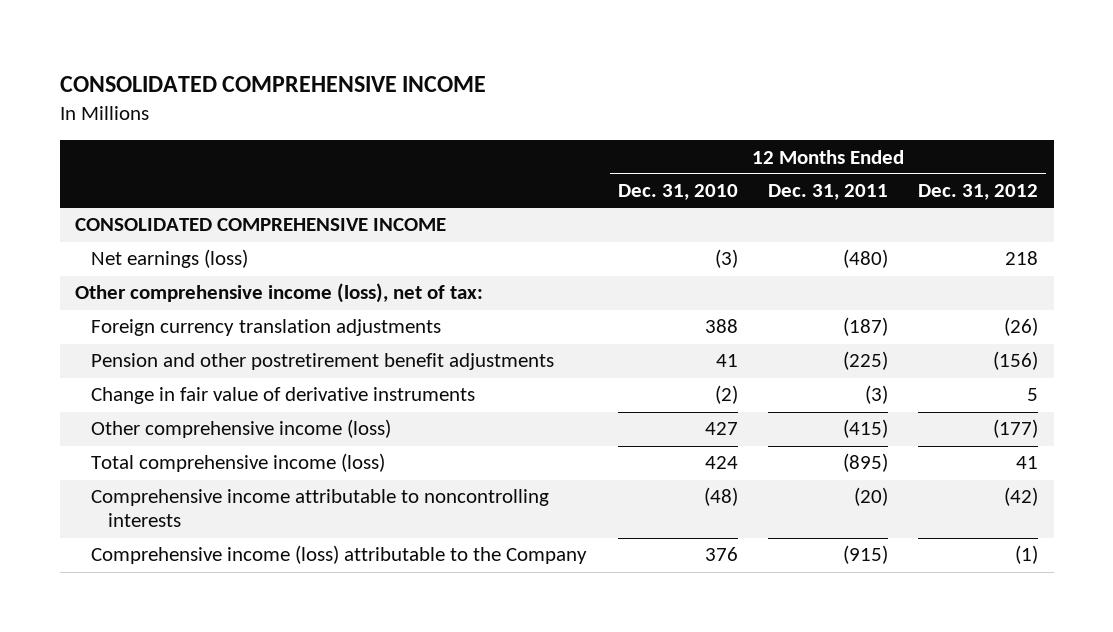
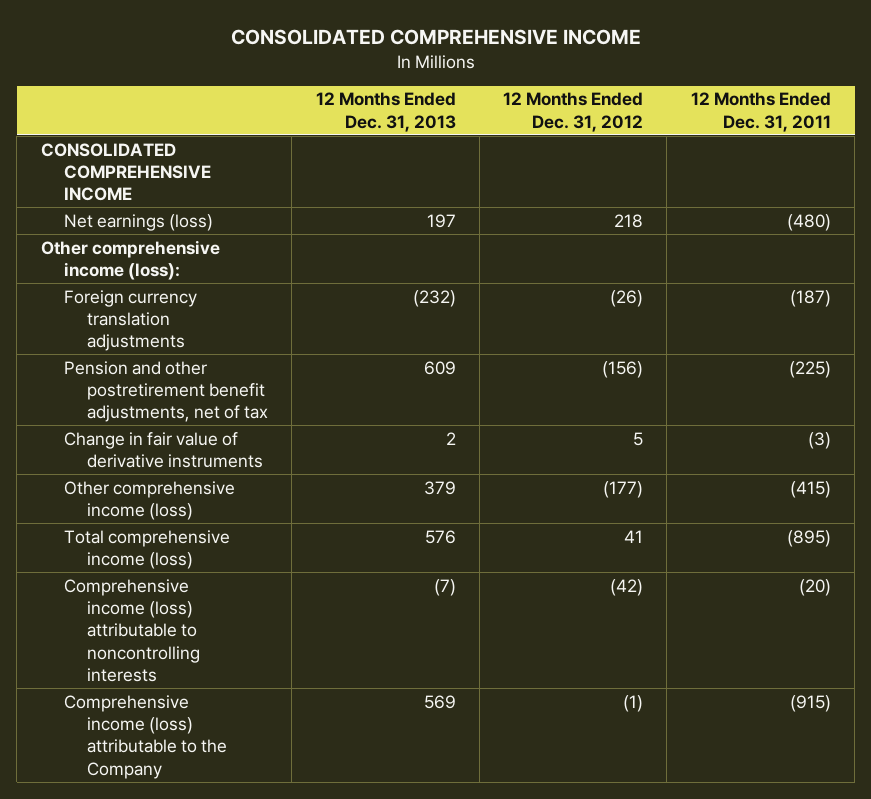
[617,184,738,201] Dec. 31, 2010 -> none
none -> [315,92,456,132] 12 Months Ended Dec. 31, 2013
[75,283,484,304] Other comprehensive income (loss), net of tax: -> [40,239,220,280] Other comprehensive income (loss):
[91,353,555,371] Pension and other postretirement benefit adjustments -> [63,360,268,423] Pension and other postretirement benefit adjustments, net of tax
[91,489,550,528] Comprehensive income attributable to noncontrolling interests -> [63,578,200,682] Comprehensive income (loss) attributable to noncontrolling interests

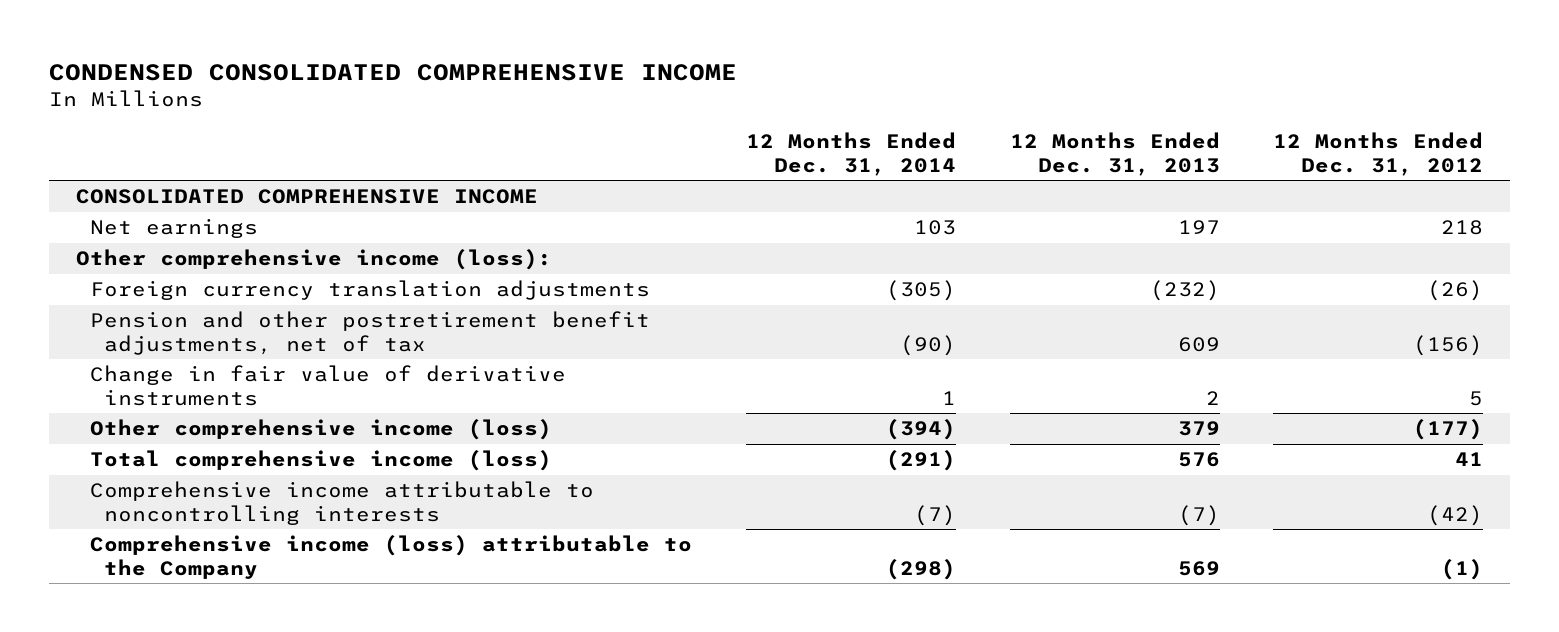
[230,29,641,46] CONSOLIDATED COMPREHENSIVE INCOME -> [49,63,738,81] CONDENSED CONSOLIDATED COMPREHENSIVE INCOME
[690,92,831,132] 12 Months Ended Dec. 31, 2011 -> none
none -> [745,131,956,176] 12 Months Ended Dec. 31, 2014
[63,213,213,231] Net earnings (loss) -> [90,218,259,239] Net earnings
[63,578,200,682] Comprehensive income (loss) attributable to noncontrolling interests -> [90,481,595,525] Comprehensive income attributable to noncontrolling interests

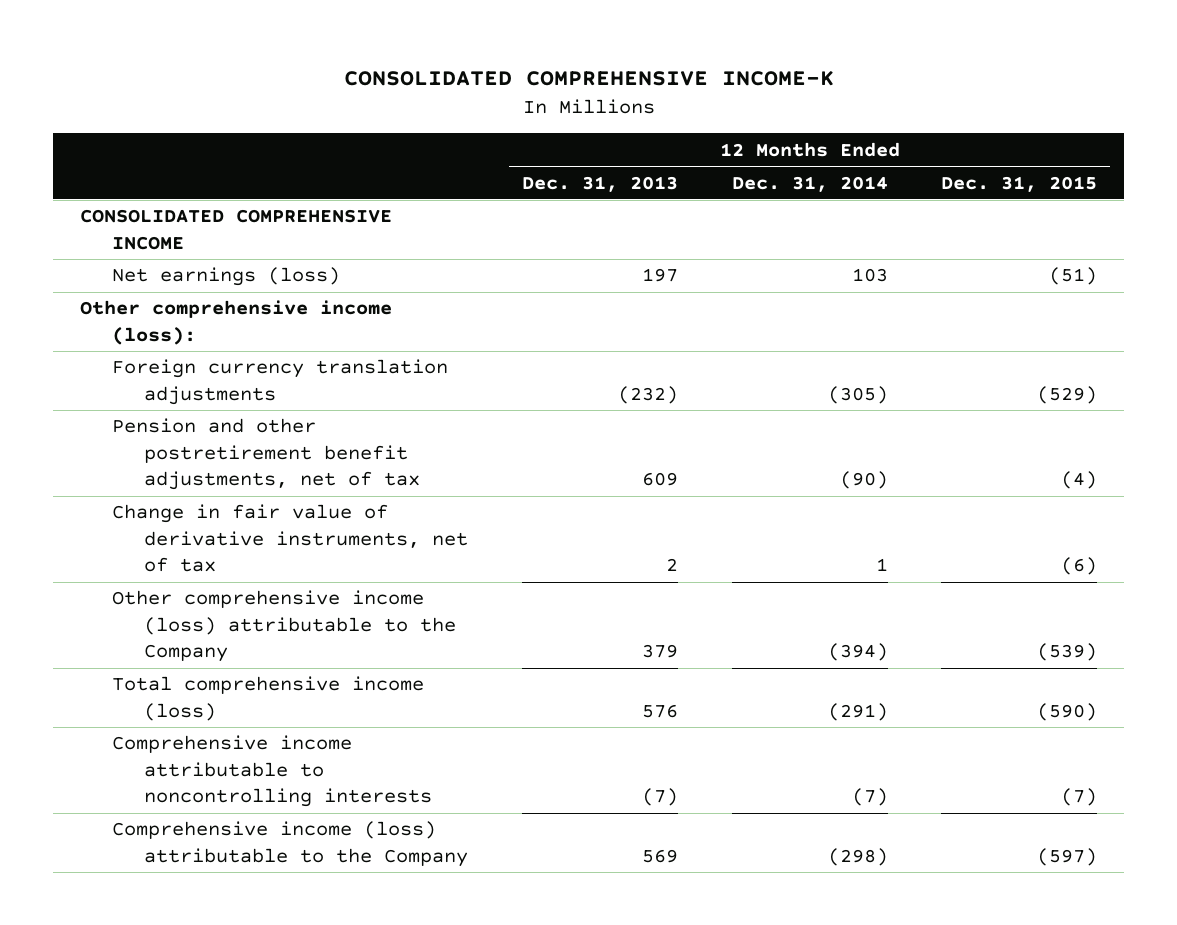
[49,63,738,81] CONDENSED CONSOLIDATED COMPREHENSIVE INCOME -> [343,70,834,87] CONSOLIDATED COMPREHENSIVE INCOME-K
[1273,131,1484,176] 12 Months Ended Dec. 31, 2012 -> none
none -> [941,175,1098,192] Dec. 31, 2015
[90,218,259,239] Net earnings -> [112,267,341,287] Net earnings (loss)
[90,365,567,406] Change in fair value of derivative instruments -> [112,504,469,573] Change in fair value of derivative instruments, net of tax
[90,419,553,441] Other comprehensive income (loss) -> [112,590,457,663] Other comprehensive income (loss) attributable to the Company

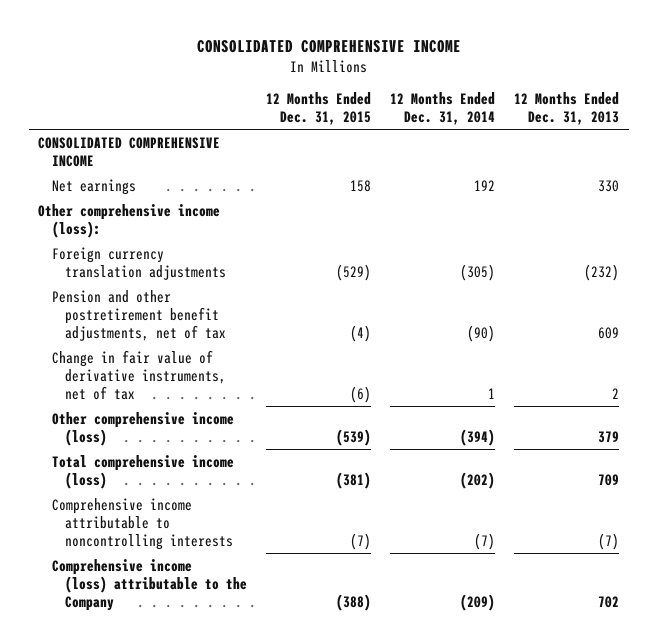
[343,70,834,87] CONSOLIDATED COMPREHENSIVE INCOME-K -> [196,39,461,53] CONSOLIDATED COMPREHENSIVE INCOME
[112,267,341,287] Net earnings (loss) -> [51,178,136,195] Net earnings
[641,268,678,283] 197 -> [598,179,620,192] 330
[851,268,888,283] 103 -> [474,179,496,191] 192
[1049,267,1098,286] (51) -> [349,179,371,192] 158
[112,590,457,663] Other comprehensive income (loss) attributable to the Company -> [51,411,234,446] Other comprehensive income (loss)
[641,703,678,718] 576 -> [598,473,620,486] 709
[827,702,888,721] (291) -> [460,471,496,489] (202)
[1037,702,1098,721] (590) -> [335,471,371,489] (381)
[641,848,678,863] 569 -> [598,596,620,609] 702
[827,847,888,866] (298) -> [460,594,496,612] (209)
[1037,847,1098,866] (597) -> [335,594,371,612] (388)

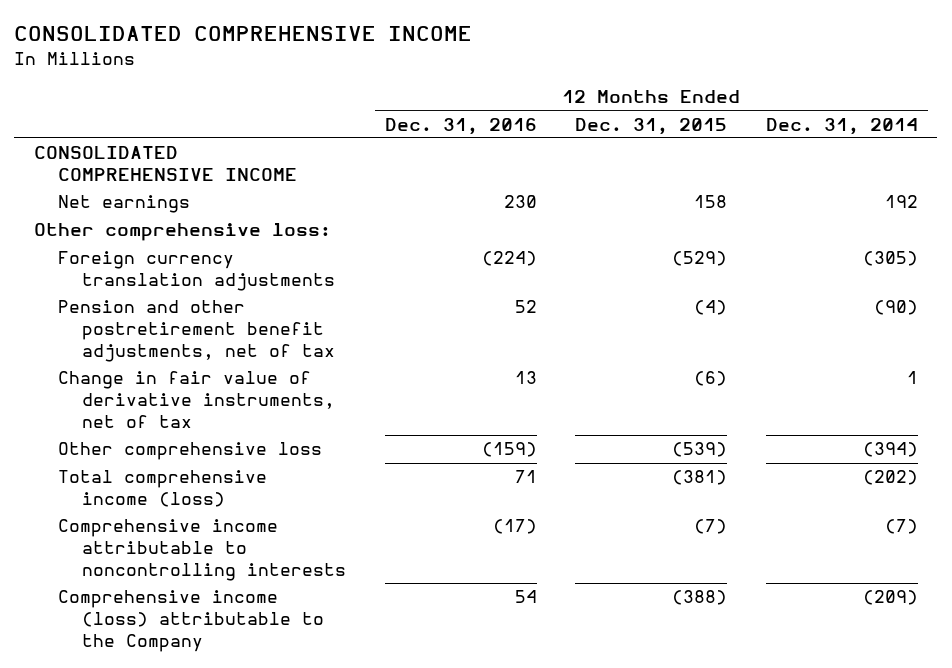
[514,91,620,126] 12 Months Ended Dec. 31, 2013 -> none
none -> [384,117,537,135] Dec. 31, 2016
[38,203,221,238] Other comprehensive income (loss): -> [33,223,331,242] Other comprehensive loss:
[51,411,234,446] Other comprehensive income (loss) -> [57,442,322,461] Other comprehensive loss

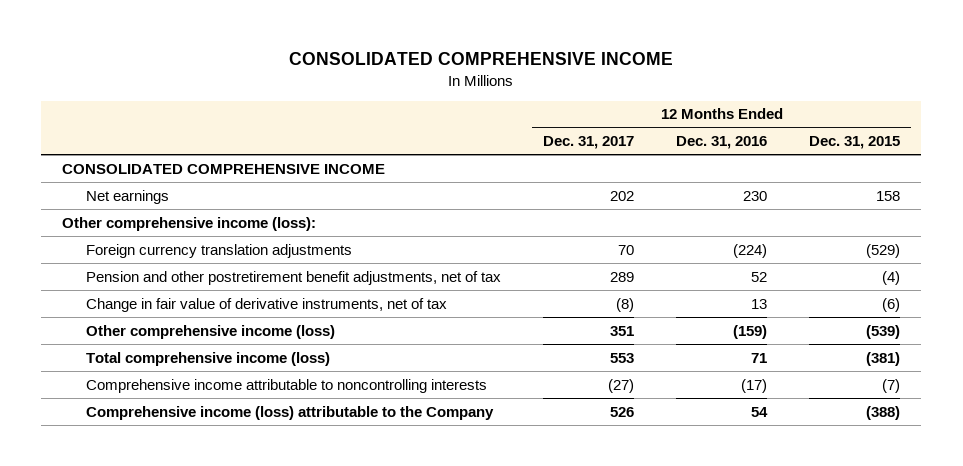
[766,117,919,135] Dec. 31, 2014 -> none
none -> [542,136,634,150] Dec. 31, 2017
[33,223,331,242] Other comprehensive loss: -> [62,216,317,231] Other comprehensive income (loss):
[57,442,322,461] Other comprehensive loss -> [85,324,335,339] Other comprehensive income (loss)

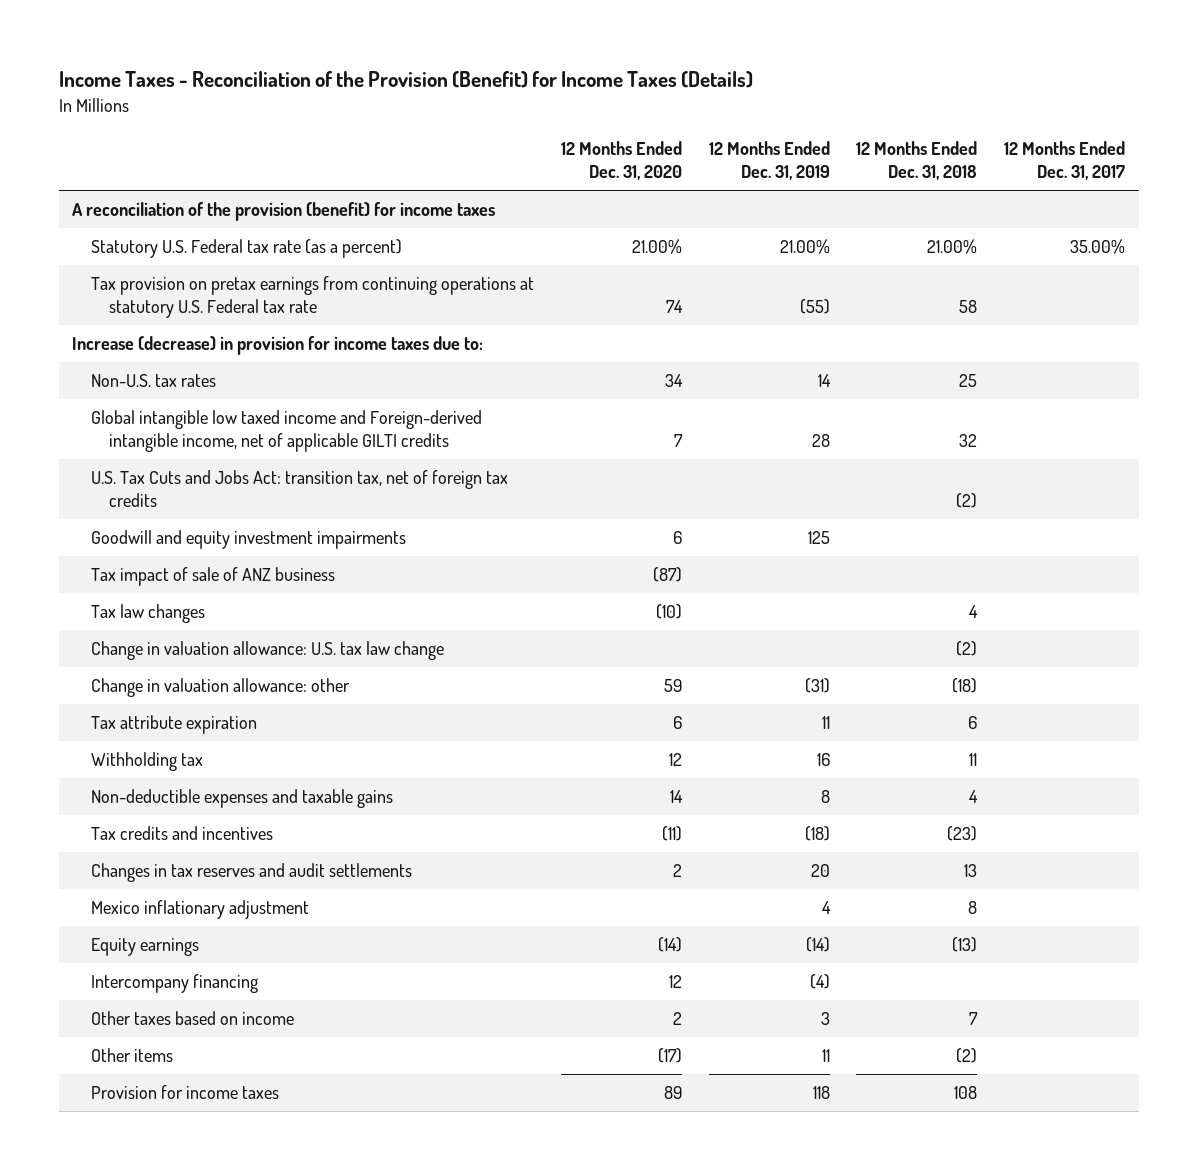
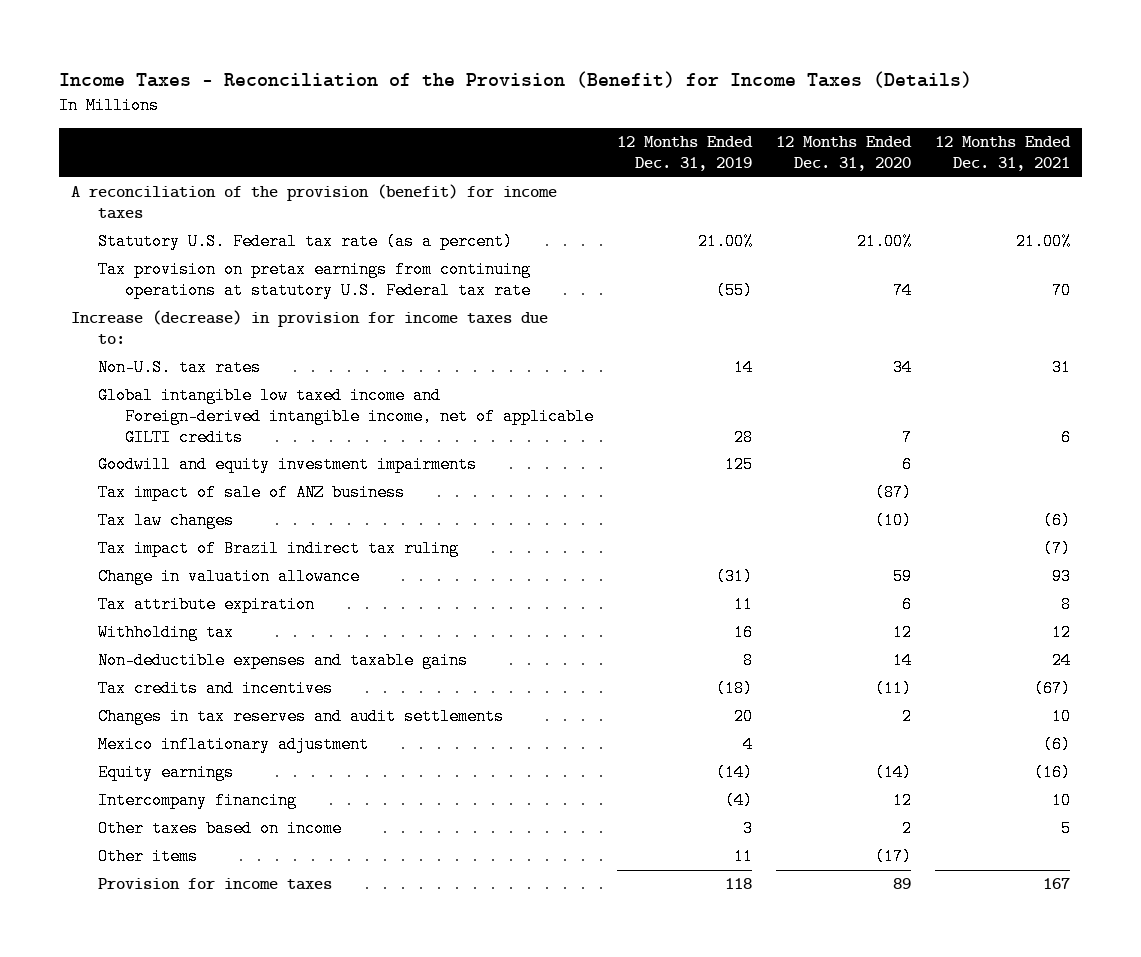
[856,140,978,181] 12 Months Ended Dec. 31, 2018 -> none
[1004,140,1126,181] 12 Months Ended Dec. 31, 2017 -> none
none -> [934,136,1071,172] 12 Months Ended Dec. 31, 2021
[90,469,508,508] U.S. Tax Cuts and Jobs Act: transition tax, net of foreign tax credits -> none
[90,640,444,660] Change in valuation allowance: U.S. tax law change -> none
none -> [98,540,460,558] Tax impact of Brazil indirect tax ruling
[90,677,350,697] Change in valuation allowance: other -> [98,568,361,586] Change in valuation allowance

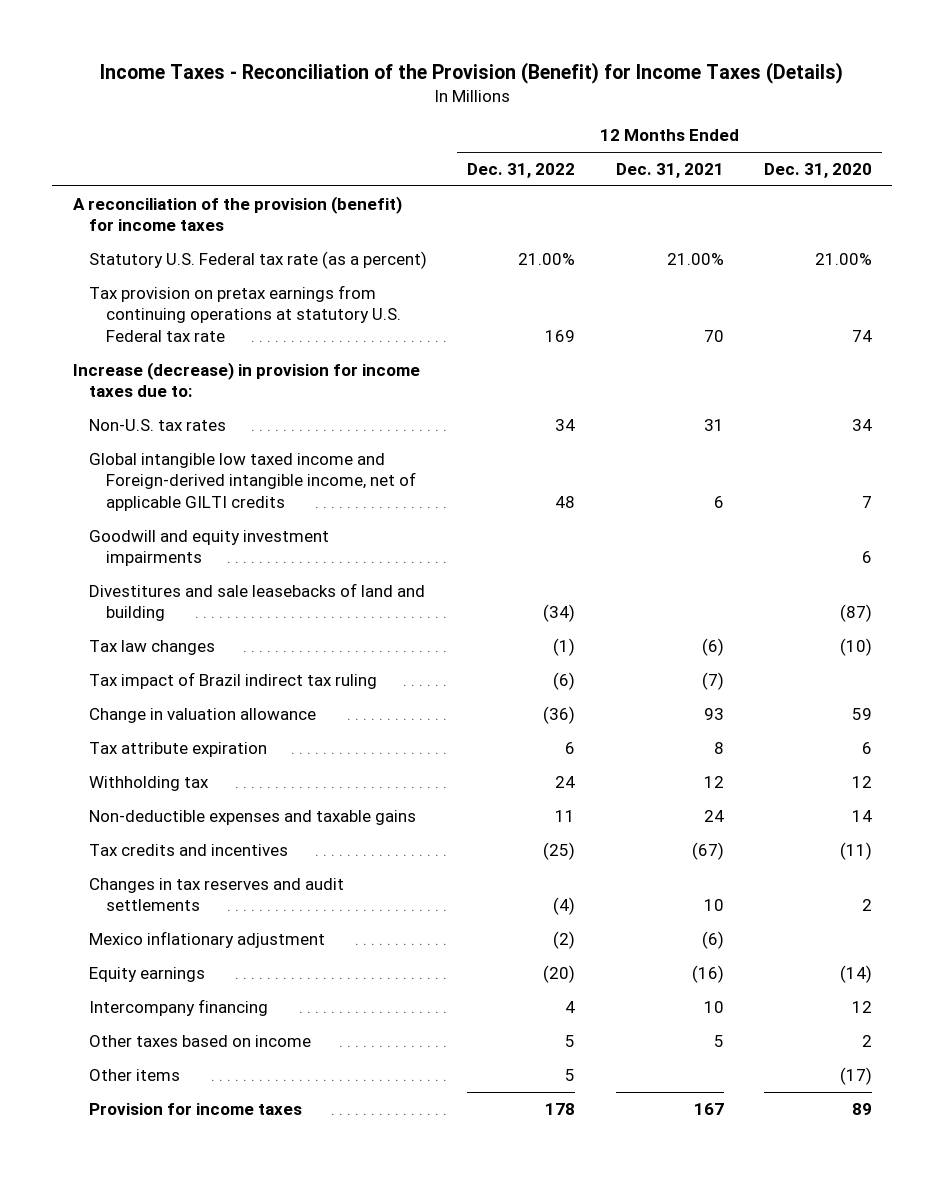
[617,136,754,172] 12 Months Ended Dec. 31, 2019 -> none
none -> [467,162,576,178] Dec. 31, 2022
[98,484,406,502] Tax impact of sale of ANZ business -> [89,582,426,622] Divestitures and sale leasebacks of land and building

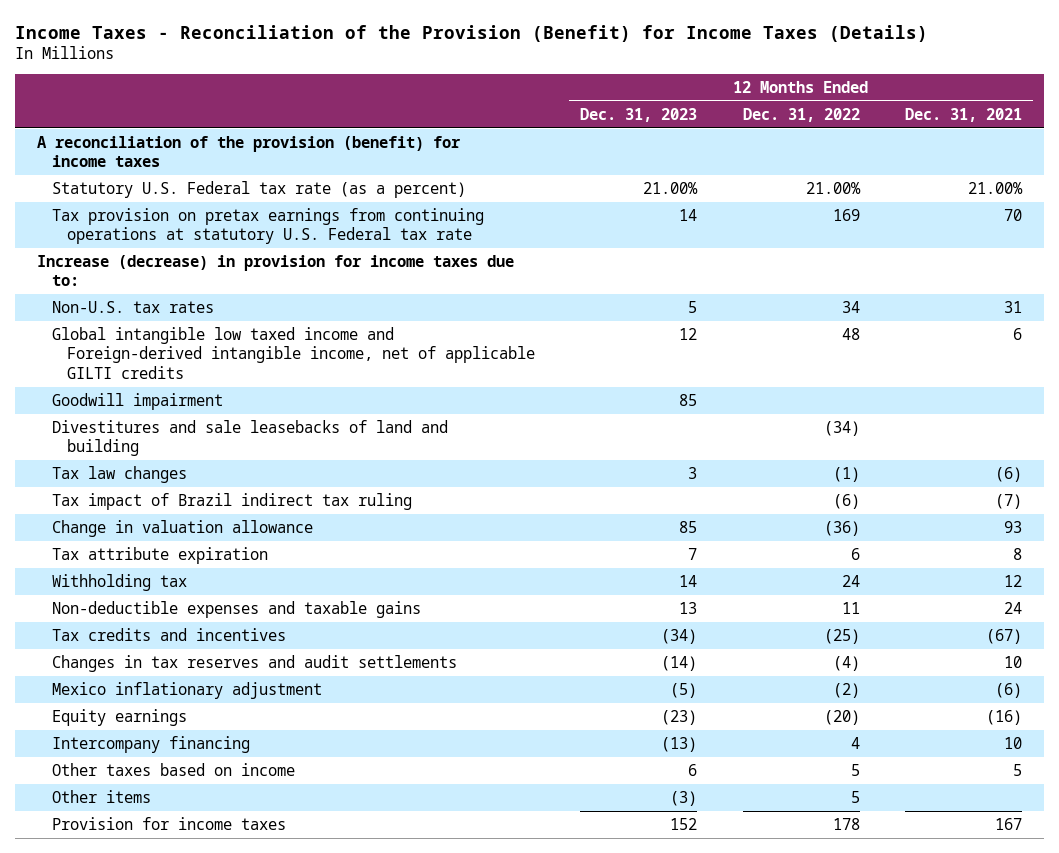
[764,162,873,178] Dec. 31, 2020 -> none
none -> [580,107,698,122] Dec. 31, 2023
[89,529,330,567] Goodwill and equity investment impairments -> [52,392,224,410] Goodwill impairment

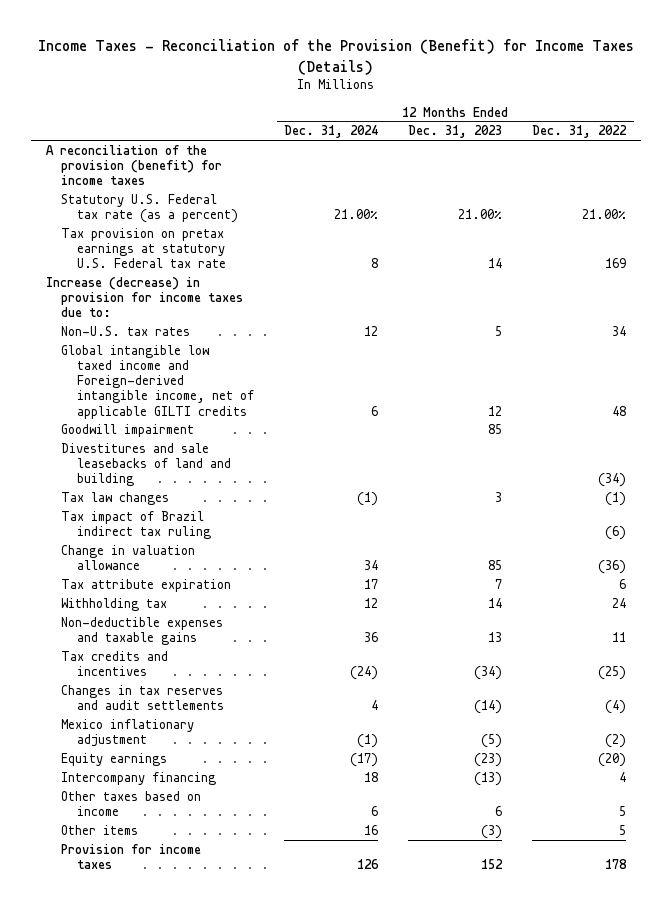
[904,107,1022,122] Dec. 31, 2021 -> none
none -> [284,125,379,139] Dec. 31, 2024
[52,207,485,245] Tax provision on pretax earnings from continuing operations at statutory U.S. Federal tax rate -> [61,227,226,269] Tax provision on pretax earnings at statutory U.S. Federal tax rate

